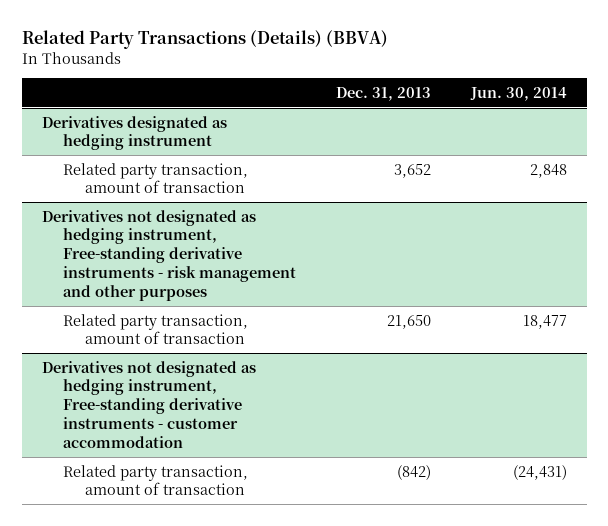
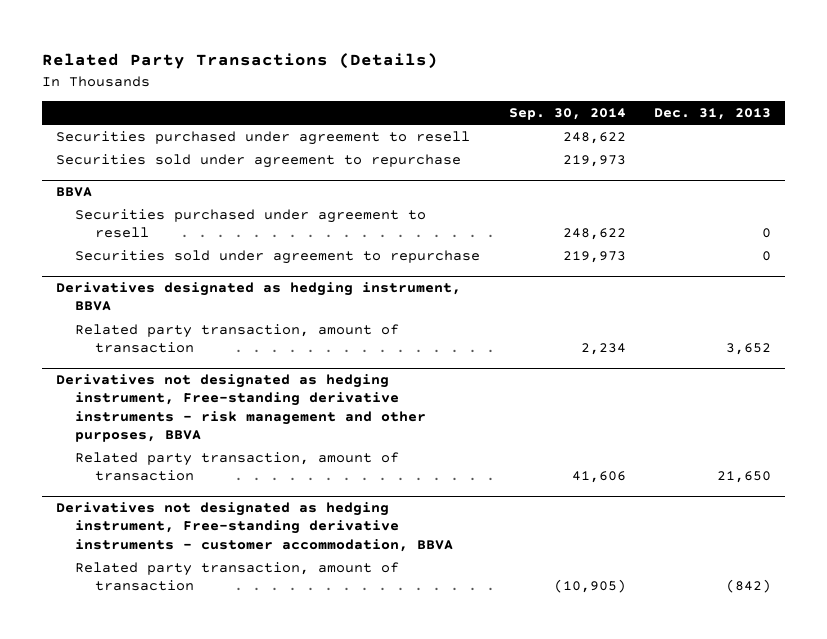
[21,30,388,50] Related Party Transactions (Details) (BBVA) -> [41,53,438,70] Related Party Transactions (Details)
[469,86,567,101] Jun. 30, 2014 -> none
none -> [508,108,626,121] Sep. 30, 2014
none -> [55,131,470,146] Securities purchased under agreement to resell
none -> [55,154,461,169] Securities sold under agreement to repurchase
none -> [55,187,92,198] BBVA
none -> [75,209,427,239] Securities purchased under agreement to resell
none -> [75,250,481,265] Securities sold under agreement to repurchase
[41,115,227,151] Derivatives designated as hedging instrument -> [55,282,461,312] Derivatives designated as hedging instrument, BBVA
[41,209,297,301] Derivatives not designated as hedging instrument, Free-standing derivative instruments - risk management and other purposes -> [55,374,427,443] Derivatives not designated as hedging instrument, Free-standing derivative instruments - risk management and other purposes, BBVA
[41,360,256,448] Derivatives not designated as hedging instrument, Free-standing derivative instruments - customer accommodation -> [55,502,454,552] Derivatives not designated as hedging instrument, Free-standing derivative instruments - customer accommodation, BBVA

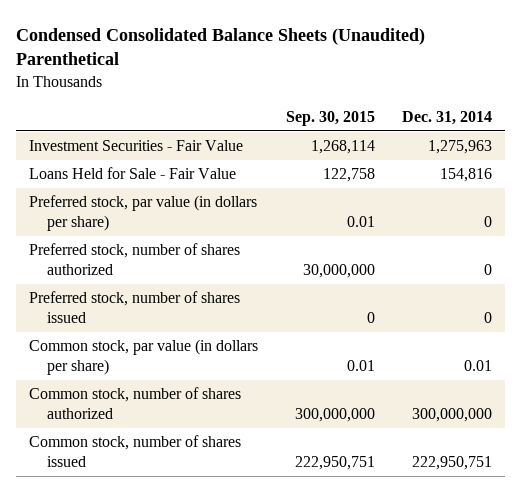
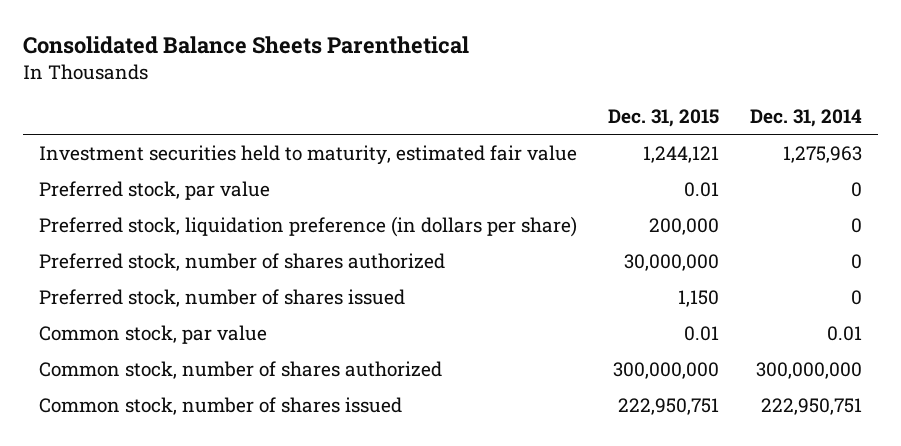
[15,27,425,66] Condensed Consolidated Balance Sheets (Unaudited) Parenthetical -> [23,35,470,54] Consolidated Balance Sheets Parenthetical
[285,110,375,126] Sep. 30, 2015 -> none
none -> [608,109,720,128] Dec. 31, 2015
[29,167,237,180] Loans Held for Sale - Fair Value -> none
[29,140,244,152] Investment Securities - Fair Value -> [38,144,577,165] Investment securities held to maturity, estimated fair value
[29,195,258,232] Preferred stock, par value (in dollars per share) -> [38,180,270,200] Preferred stock, par value
none -> [38,215,577,237] Preferred stock, liquidation preference (in dollars per share)
[29,339,259,376] Common stock, par value (in dollars per share) -> [38,324,267,344] Common stock, par value

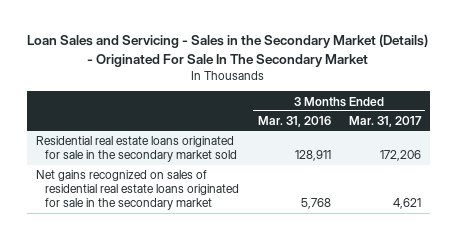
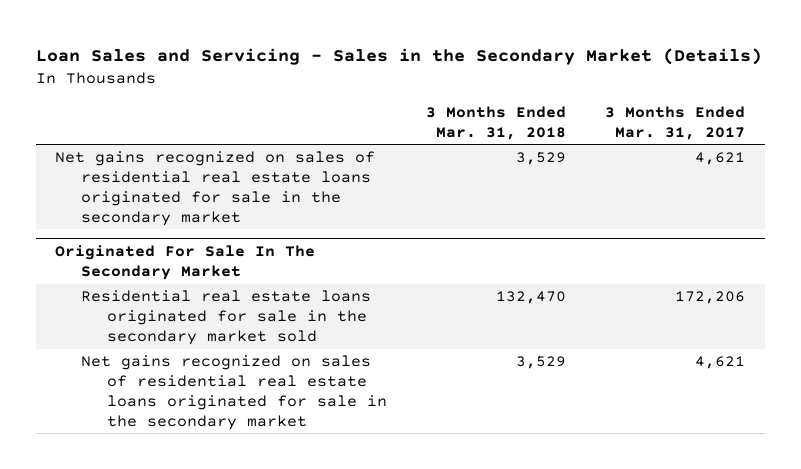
[27,34,429,67] Loan Sales and Servicing - Sales in the Secondary Market (Details) - Originated For Sale In The Secondary Market -> [35,48,762,66] Loan Sales and Servicing - Sales in the Secondary Market (Details)
[257,116,331,128] Mar. 31, 2016 -> none
none -> [426,105,567,140] 3 Months Ended Mar. 31, 2018
none -> [55,151,376,226] Net gains recognized on sales of residential real estate loans originated for sale in the secondary market
none -> [55,245,316,281] Originated For Sale In The Secondary Market

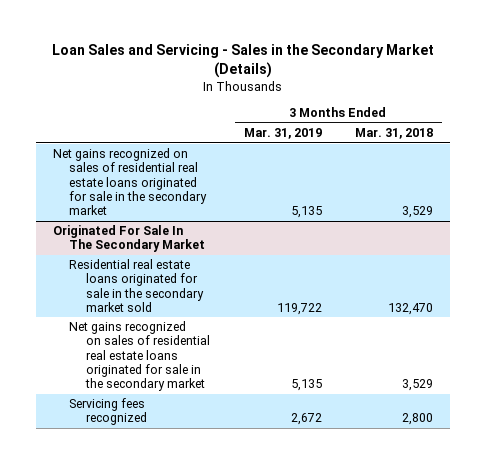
[605,105,746,140] 3 Months Ended Mar. 31, 2017 -> none
none -> [243,128,322,140] Mar. 31, 2019
none -> [69,398,147,426] Servicing fees recognized

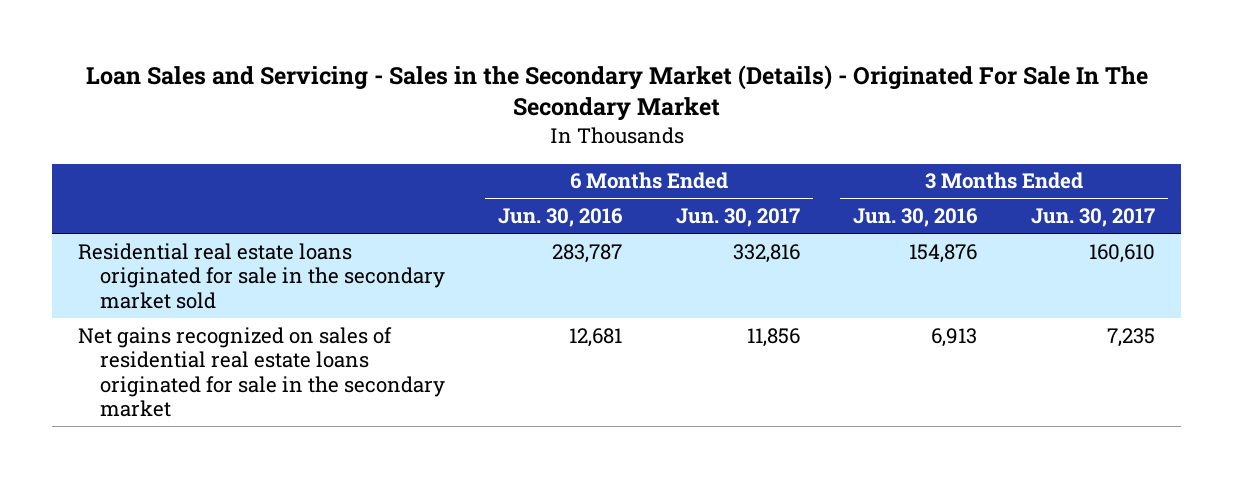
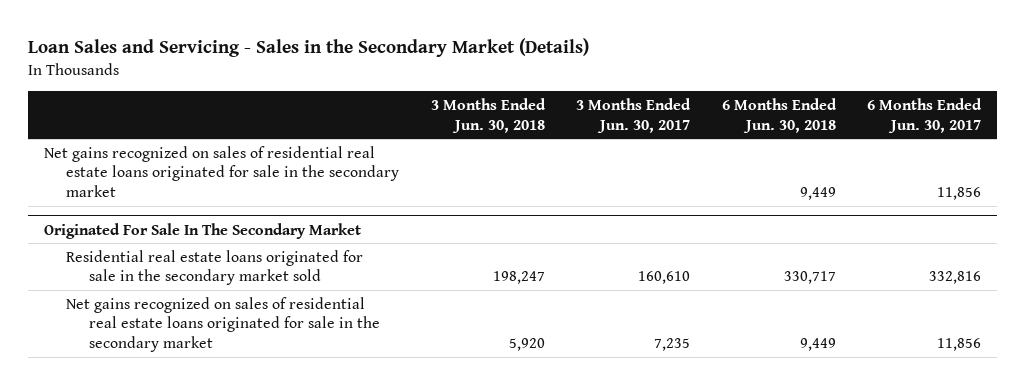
[85,64,1148,122] Loan Sales and Servicing - Sales in the Secondary Market (Details) - Originated For Sale In The Secondary Market -> [28,38,590,58] Loan Sales and Servicing - Sales in the Secondary Market (Details)
[498,208,624,228] Jun. 30, 2016 -> none
[853,208,979,228] Jun. 30, 2016 -> none
none -> [430,98,546,133] 3 Months Ended Jun. 30, 2018
none -> [721,98,837,133] 6 Months Ended Jun. 30, 2018
none -> [43,145,400,197] Net gains recognized on sales of residential real estate loans originated for sale in the secondary market
none -> [43,222,361,239] Originated For Sale In The Secondary Market

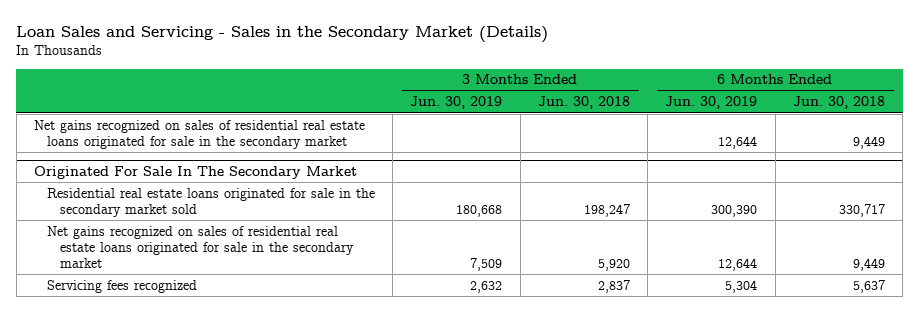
[576,98,692,133] 3 Months Ended Jun. 30, 2017 -> none
[867,98,983,133] 6 Months Ended Jun. 30, 2017 -> none
none -> [410,96,503,110] Jun. 30, 2019
none -> [665,96,758,110] Jun. 30, 2019
none -> [46,279,197,293] Servicing fees recognized

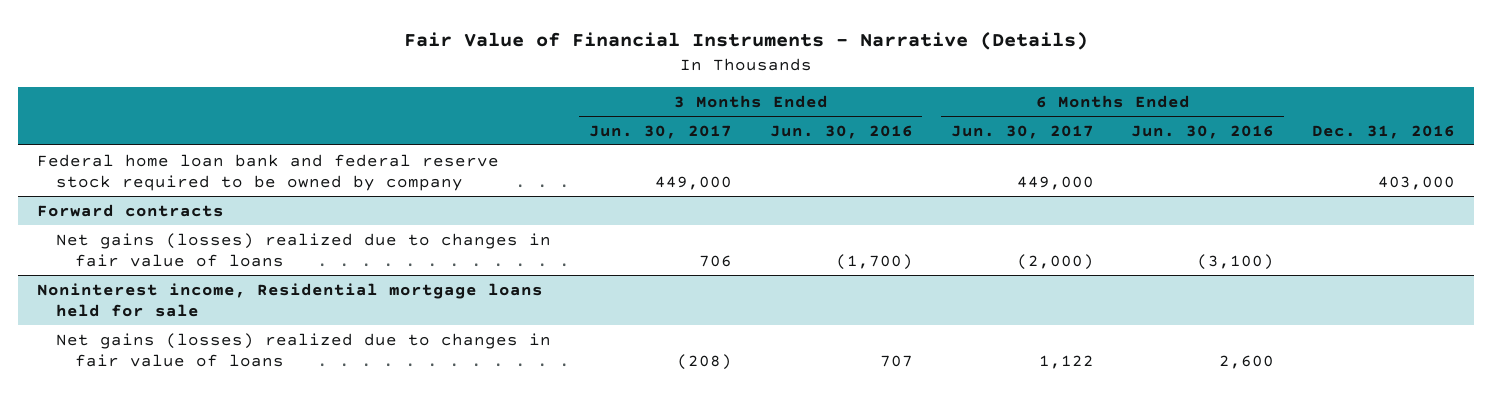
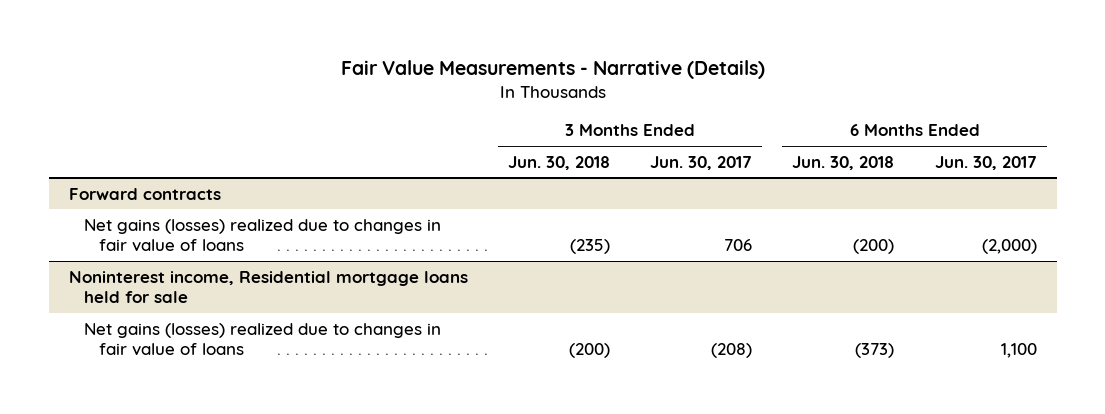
[404,31,1089,50] Fair Value of Financial Instruments - Narrative (Details) -> [340,59,765,79] Fair Value Measurements - Narrative (Details)
[769,124,913,139] Jun. 30, 2016 -> none
[1131,124,1275,139] Jun. 30, 2016 -> none
[1312,124,1456,139] Dec. 31, 2016 -> none
none -> [507,155,610,170] Jun. 30, 2018
none -> [792,155,895,170] Jun. 30, 2018
[37,153,500,191] Federal home loan bank and federal reserve stock required to be owned by company -> none
[1038,354,1094,369] 1,122 -> [1000,343,1037,359] 1,100

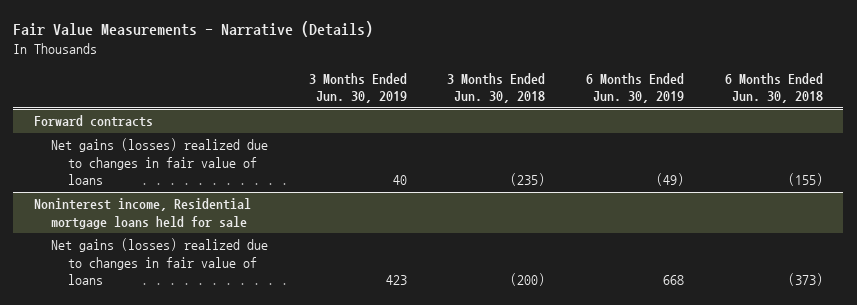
[650,155,753,170] Jun. 30, 2017 -> none
[934,155,1037,170] Jun. 30, 2017 -> none
none -> [308,72,407,104] 3 Months Ended Jun. 30, 2019
none -> [586,72,685,104] 6 Months Ended Jun. 30, 2019
[853,239,895,255] (200) -> [787,173,823,187] (155)

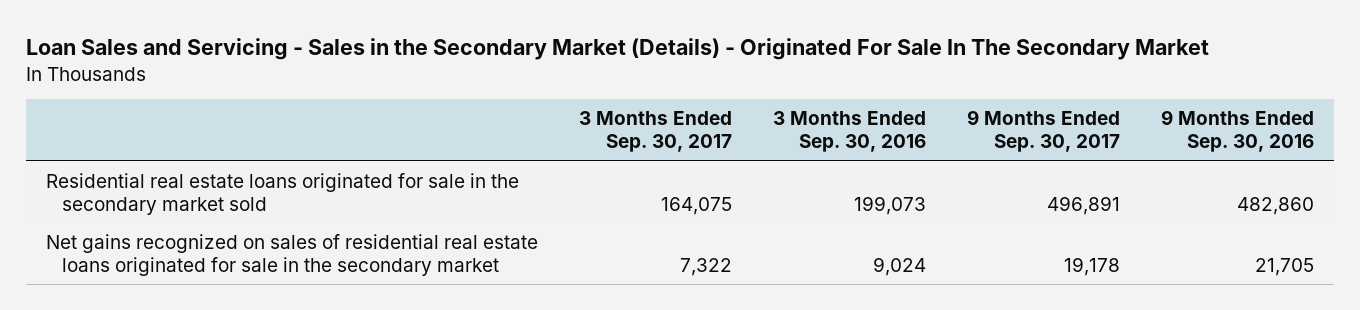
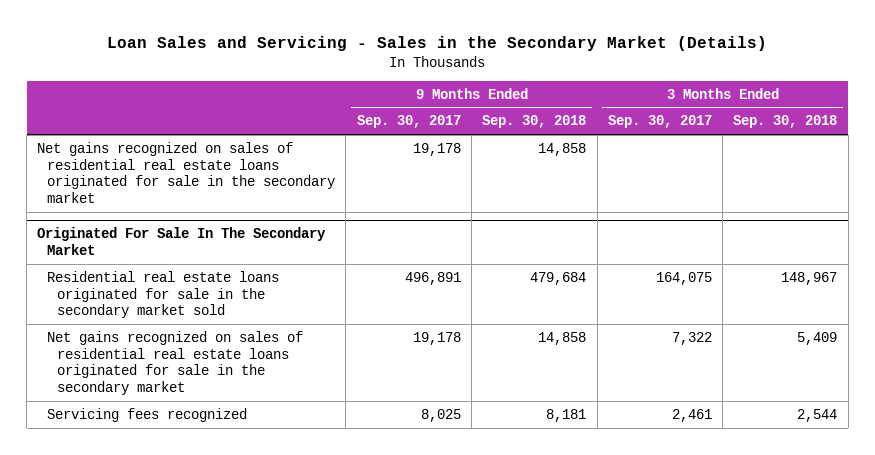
[25,38,1209,61] Loan Sales and Servicing - Sales in the Secondary Market (Details) - Originated For Sale In The Secondary Market -> [107,36,768,52] Loan Sales and Servicing - Sales in the Secondary Market (Details)
[773,111,927,153] 3 Months Ended Sep. 30, 2016 -> none
[1160,110,1314,153] 9 Months Ended Sep. 30, 2016 -> none
none -> [482,115,587,129] Sep. 30, 2018
none -> [733,115,838,129] Sep. 30, 2018
none -> [37,141,336,204] Net gains recognized on sales of residential real estate loans originated for sale in the secondary market
none -> [37,227,327,256] Originated For Sale In The Secondary Market
none -> [47,407,248,422] Servicing fees recognized

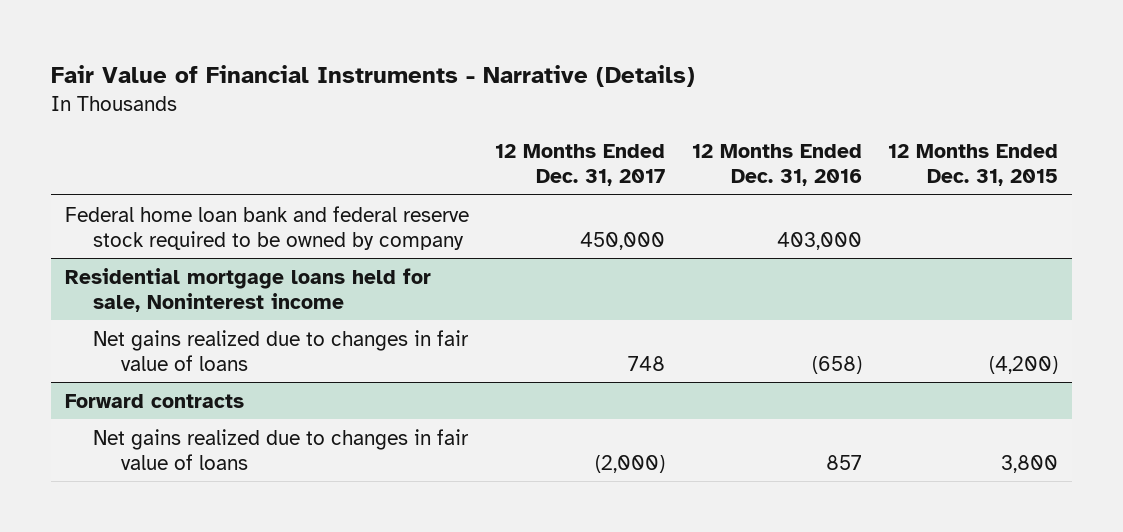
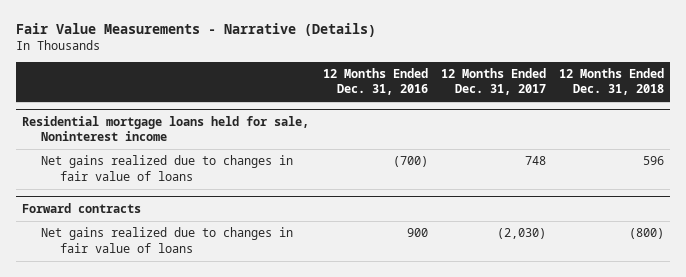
[51,65,696,88] Fair Value of Financial Instruments - Narrative (Details) -> [15,23,376,38] Fair Value Measurements - Narrative (Details)
[888,143,1059,187] 12 Months Ended Dec. 31, 2015 -> none
none -> [558,68,664,96] 12 Months Ended Dec. 31, 2018
[64,205,469,250] Federal home loan bank and federal reserve stock required to be owned by company -> none
[811,355,862,374] (658) -> [392,156,428,168] (700)
[595,454,666,473] (2,000) -> [496,228,546,240] (2,030)
[825,454,862,470] 857 -> [406,228,428,238] 900

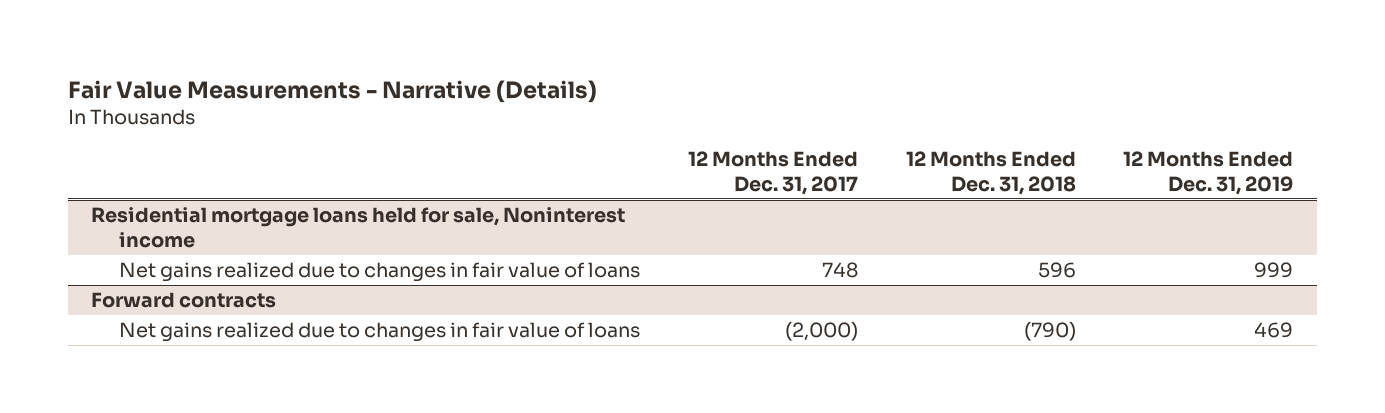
[322,68,428,96] 12 Months Ended Dec. 31, 2016 -> none
none -> [1123,150,1294,195] 12 Months Ended Dec. 31, 2019
[496,228,546,240] (2,030) -> [785,321,859,342] (2,000)
[628,228,664,240] (800) -> [1023,321,1076,342] (790)

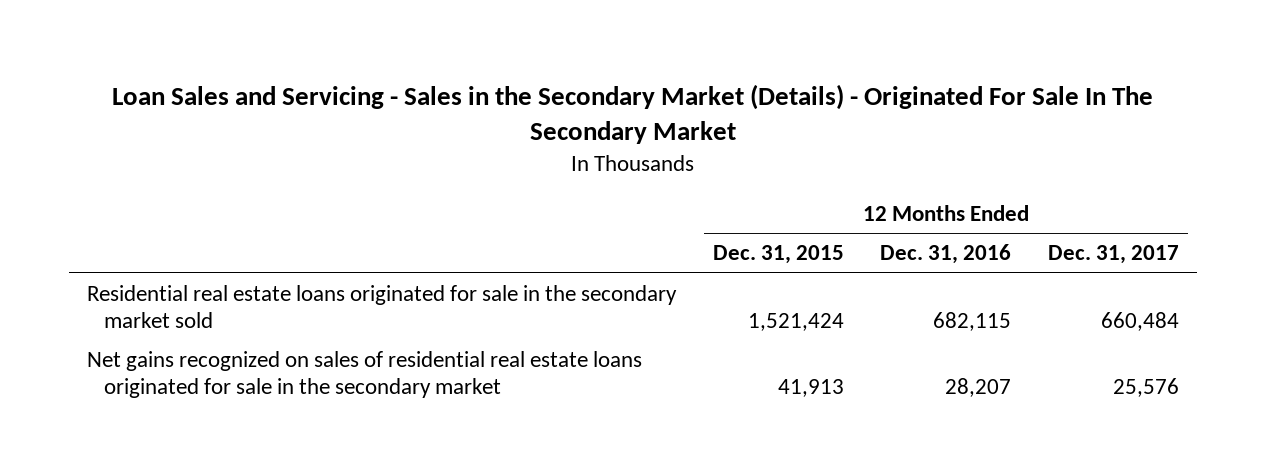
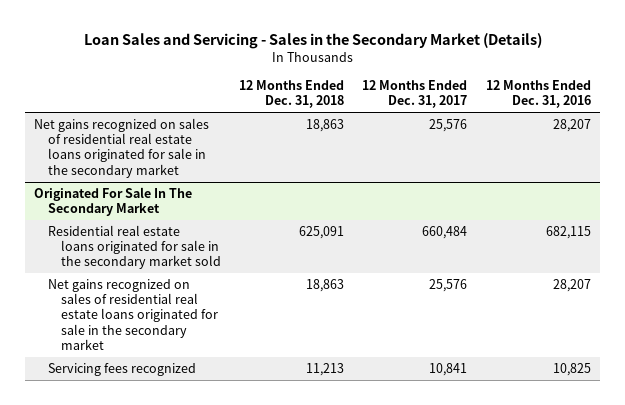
[112,83,1154,145] Loan Sales and Servicing - Sales in the Secondary Market (Details) - Originated For Sale In The Secondary Market -> [83,32,542,49] Loan Sales and Servicing - Sales in the Secondary Market (Details)
[712,245,844,265] Dec. 31, 2015 -> none
none -> [239,80,345,109] 12 Months Ended Dec. 31, 2018
none -> [34,117,210,178] Net gains recognized on sales of residential real estate loans originated for sale in the secondary market
none -> [34,186,193,217] Originated For Sale In The Secondary Market
none -> [47,362,196,376] Servicing fees recognized

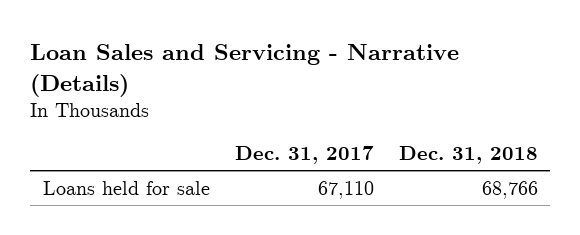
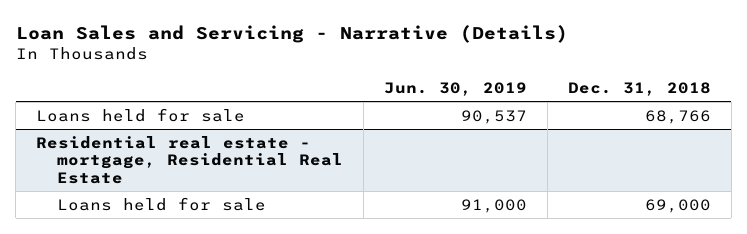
[234,146,374,165] Dec. 31, 2017 -> none
none -> [383,81,527,96] Jun. 30, 2019
none -> [36,135,343,184] Residential real estate - mortgage, Residential Real Estate
none -> [56,196,266,211] Loans held for sale

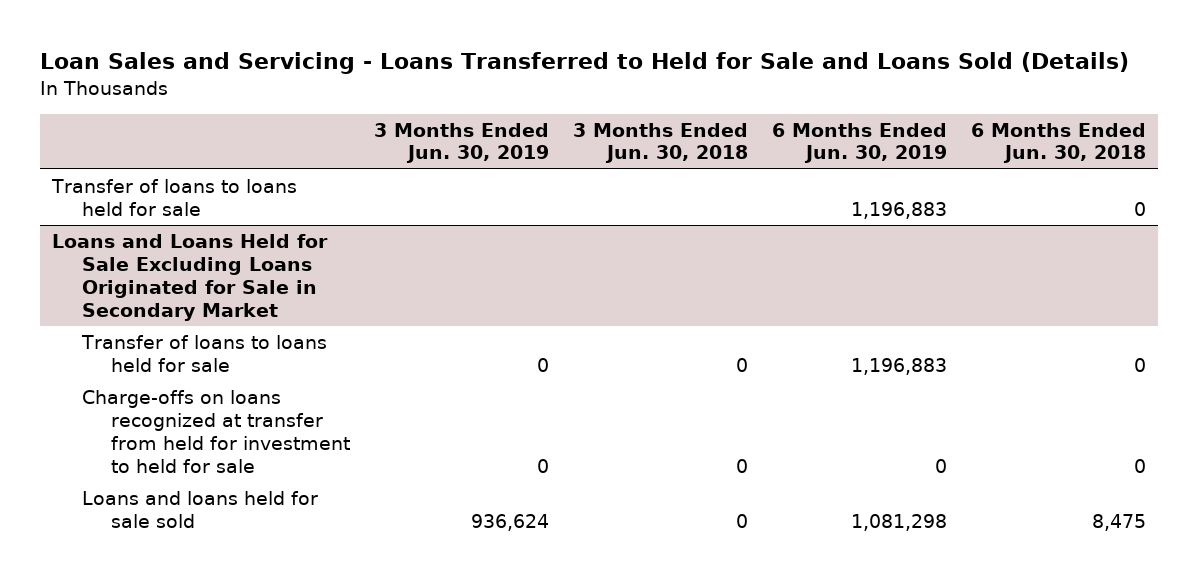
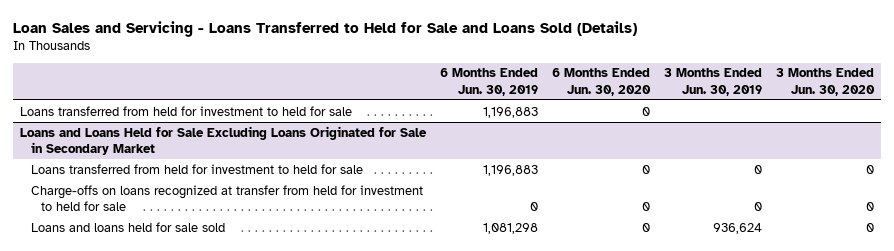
[573,122,749,164] 3 Months Ended Jun. 30, 2018 -> none
[971,122,1147,164] 6 Months Ended Jun. 30, 2018 -> none
none -> [552,68,652,96] 6 Months Ended Jun. 30, 2020
none -> [776,68,876,96] 3 Months Ended Jun. 30, 2020
[51,179,298,216] Transfer of loans to loans held for sale -> [20,105,353,116] Loans transferred from held for investment to held for sale
[80,335,327,372] Transfer of loans to loans held for sale -> [30,163,363,174] Loans transferred from held for investment to held for sale

